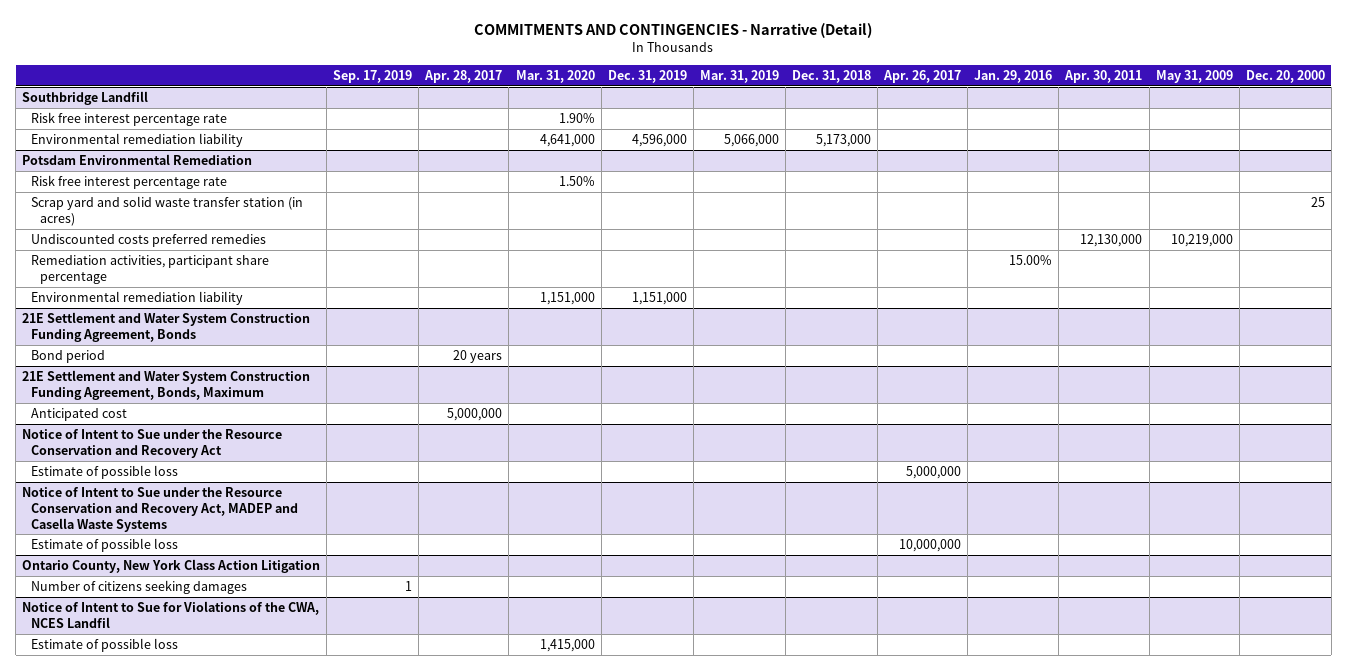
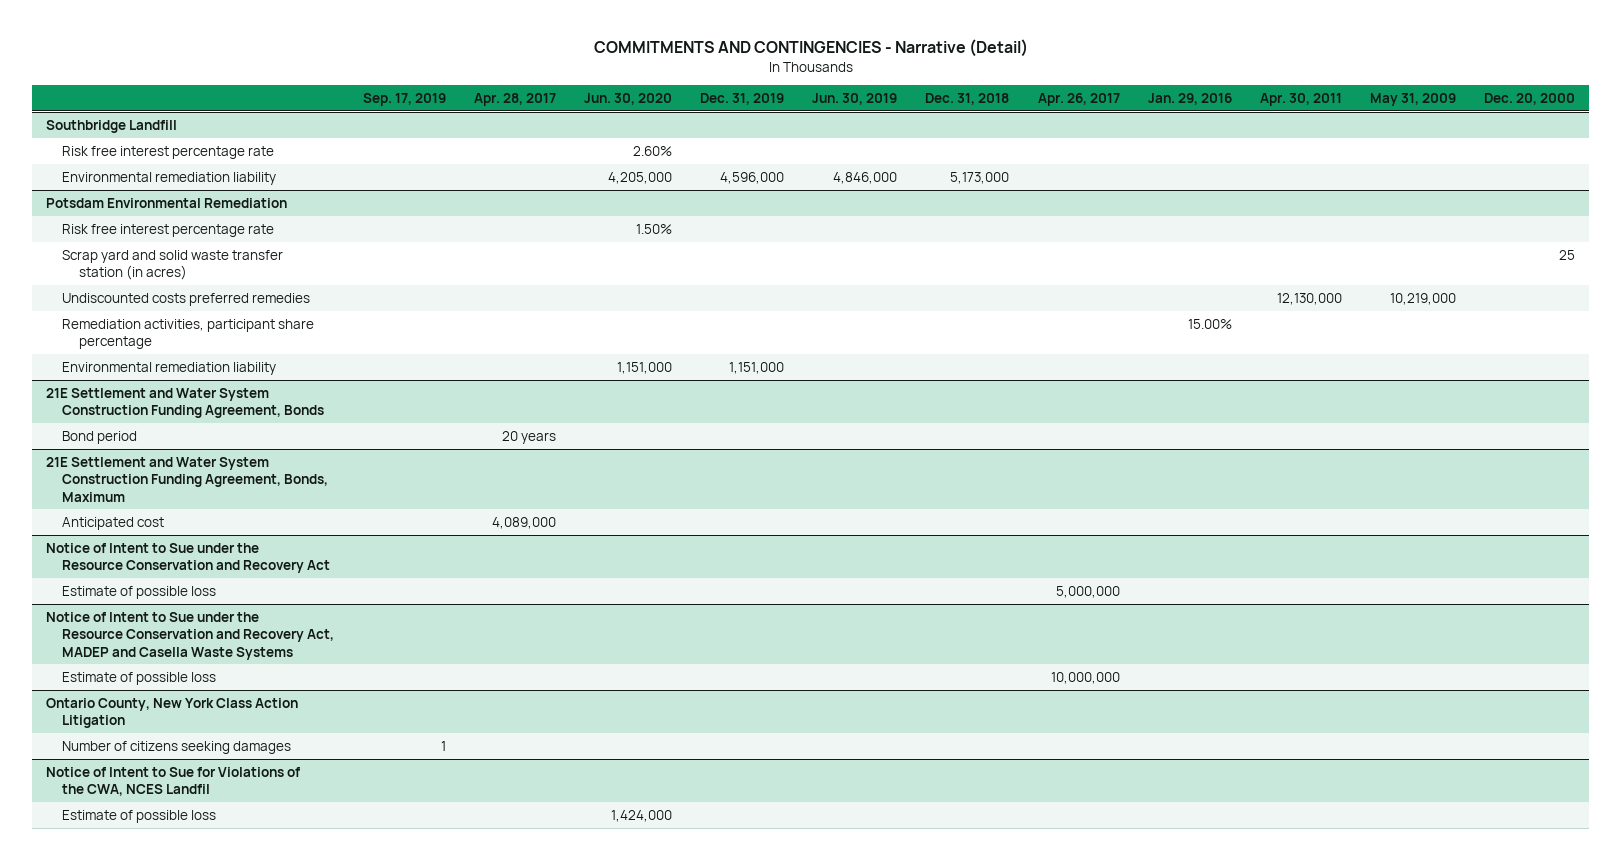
[515,69,595,83] Mar. 31, 2020 -> none
[699,69,779,83] Mar. 31, 2019 -> none
none -> [583,93,672,106] Jun. 30, 2020
none -> [812,93,898,106] Jun. 30, 2019
[447,407,503,421] 5,000,000 -> [491,516,556,529] 4,089,000

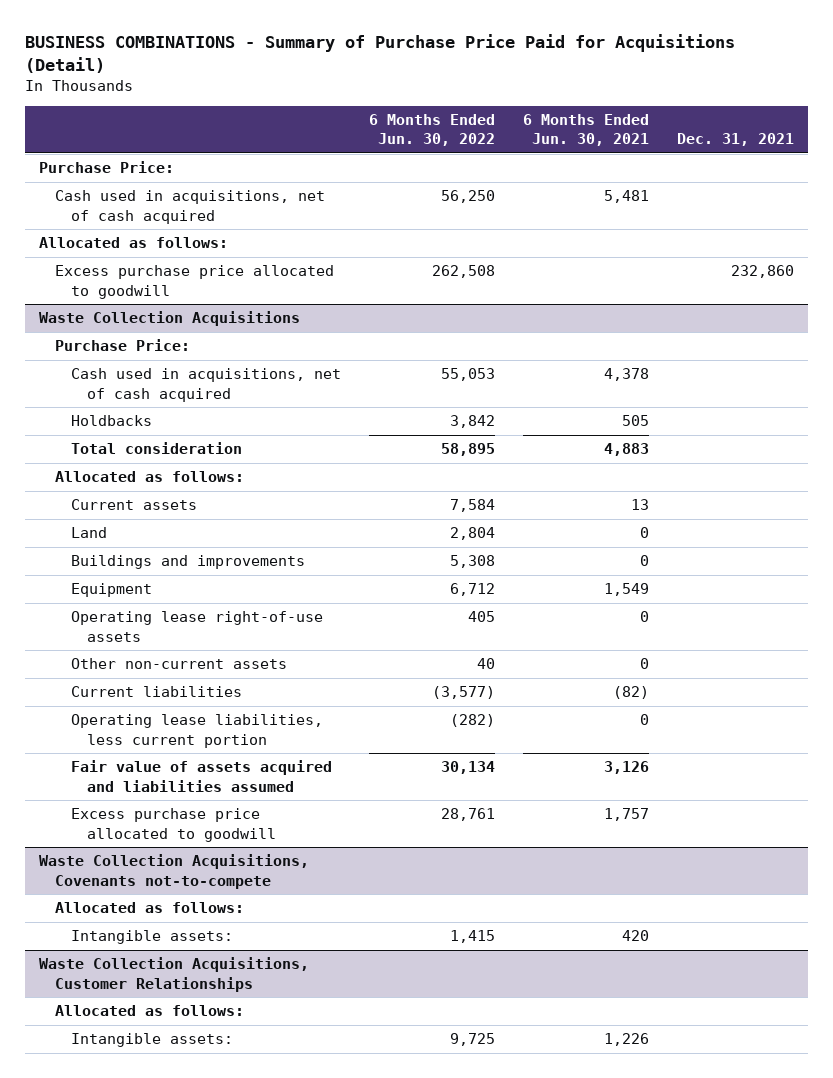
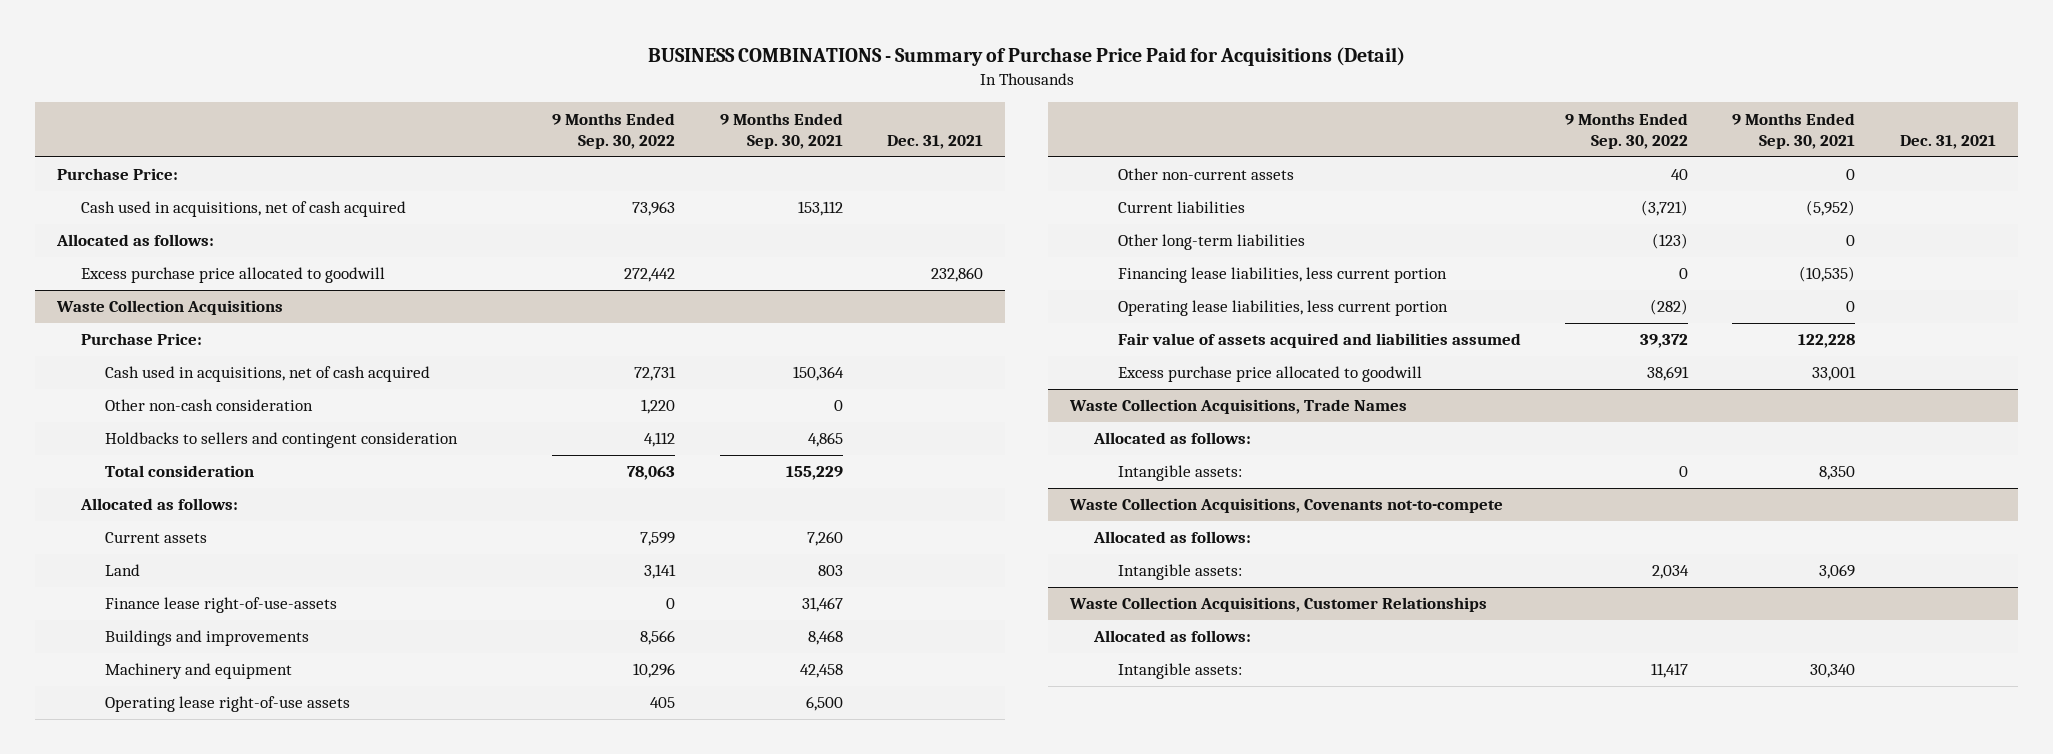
[369,114,496,147] 6 Months Ended Jun. 30, 2022 -> none
[523,114,650,147] 6 Months Ended Jun. 30, 2021 -> none
none -> [552,112,676,150] 9 Months Ended Sep. 30, 2022
none -> [719,112,843,150] 9 Months Ended Sep. 30, 2021
none -> [104,399,313,412] Other non-cash consideration
[71,415,153,427] Holdbacks -> [104,432,458,449] Holdbacks to sellers and contingent consideration
none -> [104,597,337,614] Finance lease right-of-use-assets
[71,583,153,598] Equipment -> [104,663,292,680] Machinery and equipment
none -> [1117,234,1305,251] Other long-term liabilities
none -> [1117,267,1447,284] Financing lease liabilities, less current portion
none -> [1069,399,1408,415] Waste Collection Acquisitions, Trade Names
none -> [1092,432,1251,445] Allocated as follows:
none -> [1117,465,1242,482] Intangible assets:

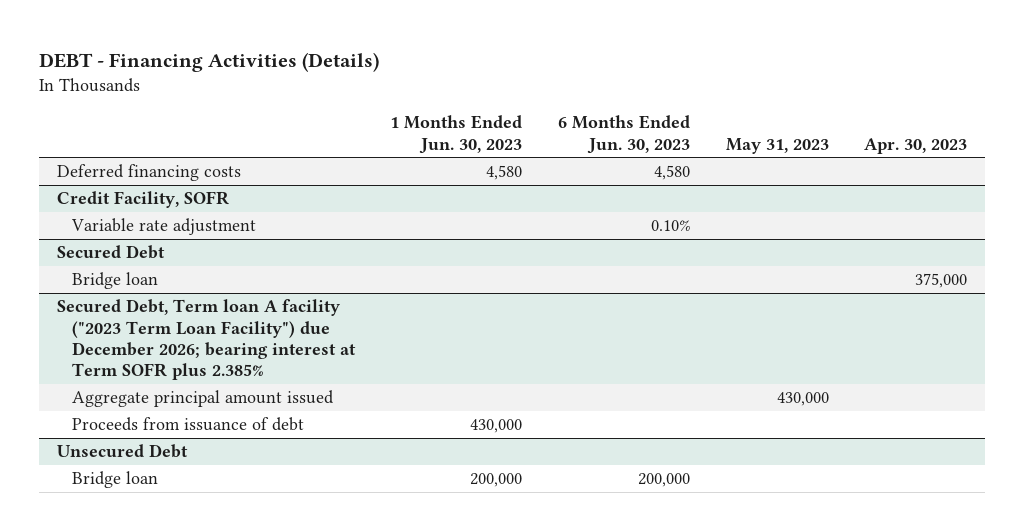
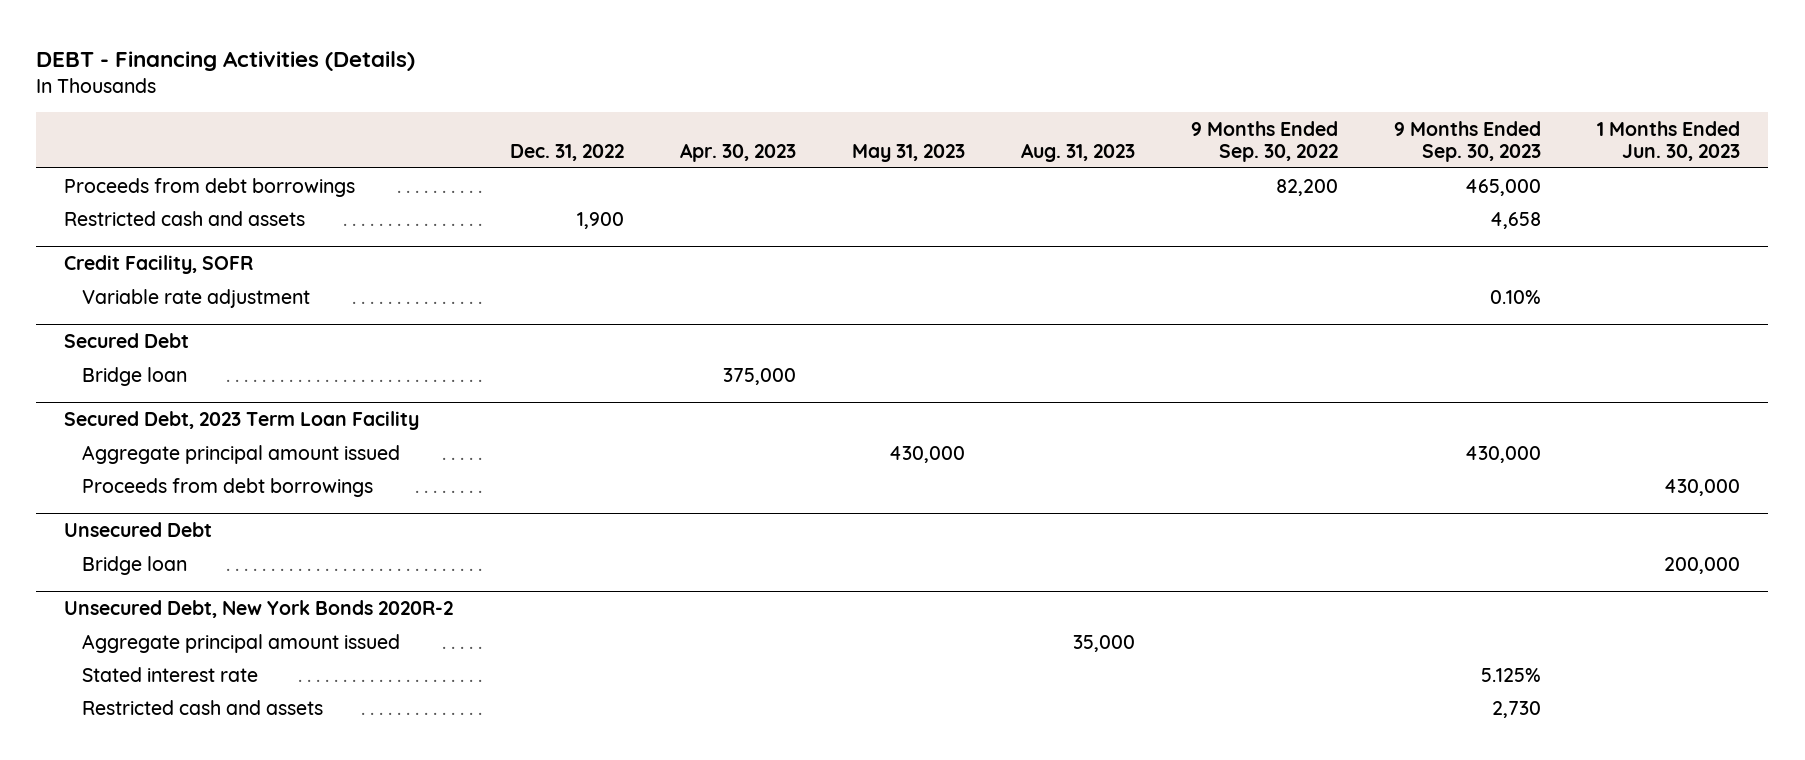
[558,115,691,154] 6 Months Ended Jun. 30, 2023 -> none
none -> [509,144,624,162] Dec. 31, 2022
none -> [1020,143,1135,163] Aug. 31, 2023
none -> [1191,120,1339,163] 9 Months Ended Sep. 30, 2022
none -> [1394,120,1542,163] 9 Months Ended Sep. 30, 2023
[57,164,242,182] Deferred financing costs -> none
none -> [64,177,356,197] Proceeds from debt borrowings
none -> [64,210,306,226] Restricted cash and assets
[57,299,356,381] Secured Debt, Term loan A facility ("2023 Term Loan Facility") due December 2026; bearing interest at Term SOFR plus 2.385% -> [64,410,420,430] Secured Debt, 2023 Term Loan Facility
[71,417,304,432] Proceeds from issuance of debt -> [81,477,373,497] Proceeds from debt borrowings
none -> [64,599,454,618] Unsecured Debt, New York Bonds 2020R-2
none -> [81,633,400,653] Aggregate principal amount issued
none -> [81,666,258,682] Stated interest rate
none -> [81,699,323,715] Restricted cash and assets

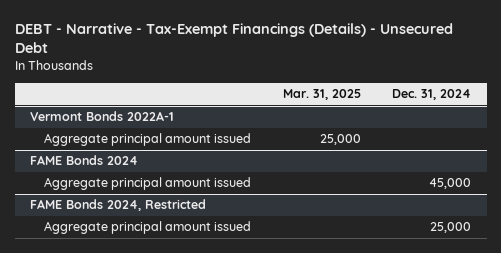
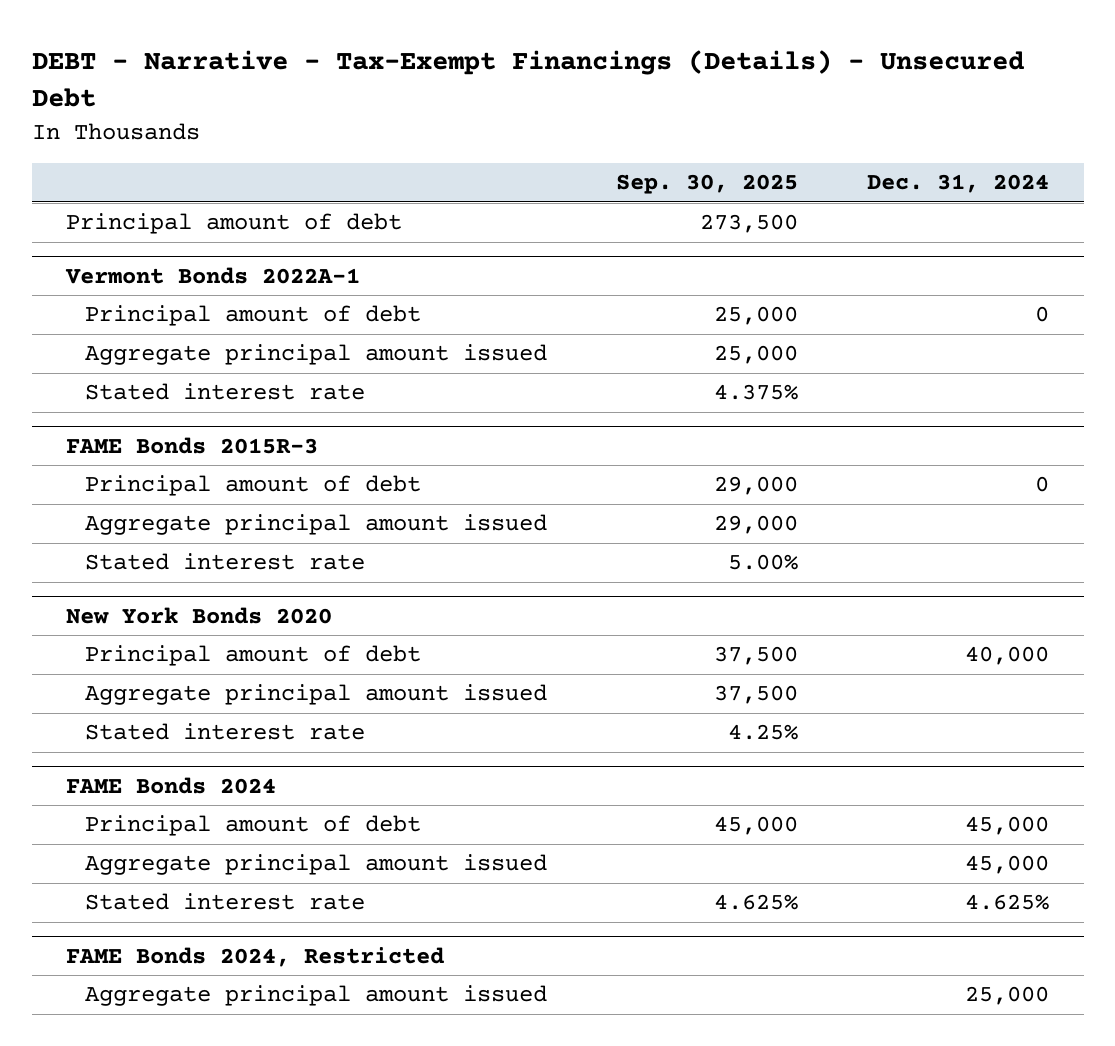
[282,89,361,101] Mar. 31, 2025 -> none
none -> [616,174,799,195] Sep. 30, 2025
none -> [66,213,403,235] Principal amount of debt
none -> [85,305,422,327] Principal amount of debt
none -> [85,383,366,401] Stated interest rate
none -> [66,436,319,454] FAME Bonds 2015R-3
none -> [85,475,422,497] Principal amount of debt
none -> [85,514,548,536] Aggregate principal amount issued
none -> [85,553,366,571] Stated interest rate
none -> [66,606,333,624] New York Bonds 2020
none -> [85,645,422,667] Principal amount of debt
none -> [85,684,548,706] Aggregate principal amount issued
none -> [85,723,366,741] Stated interest rate
none -> [85,815,422,837] Principal amount of debt
none -> [85,893,366,911] Stated interest rate

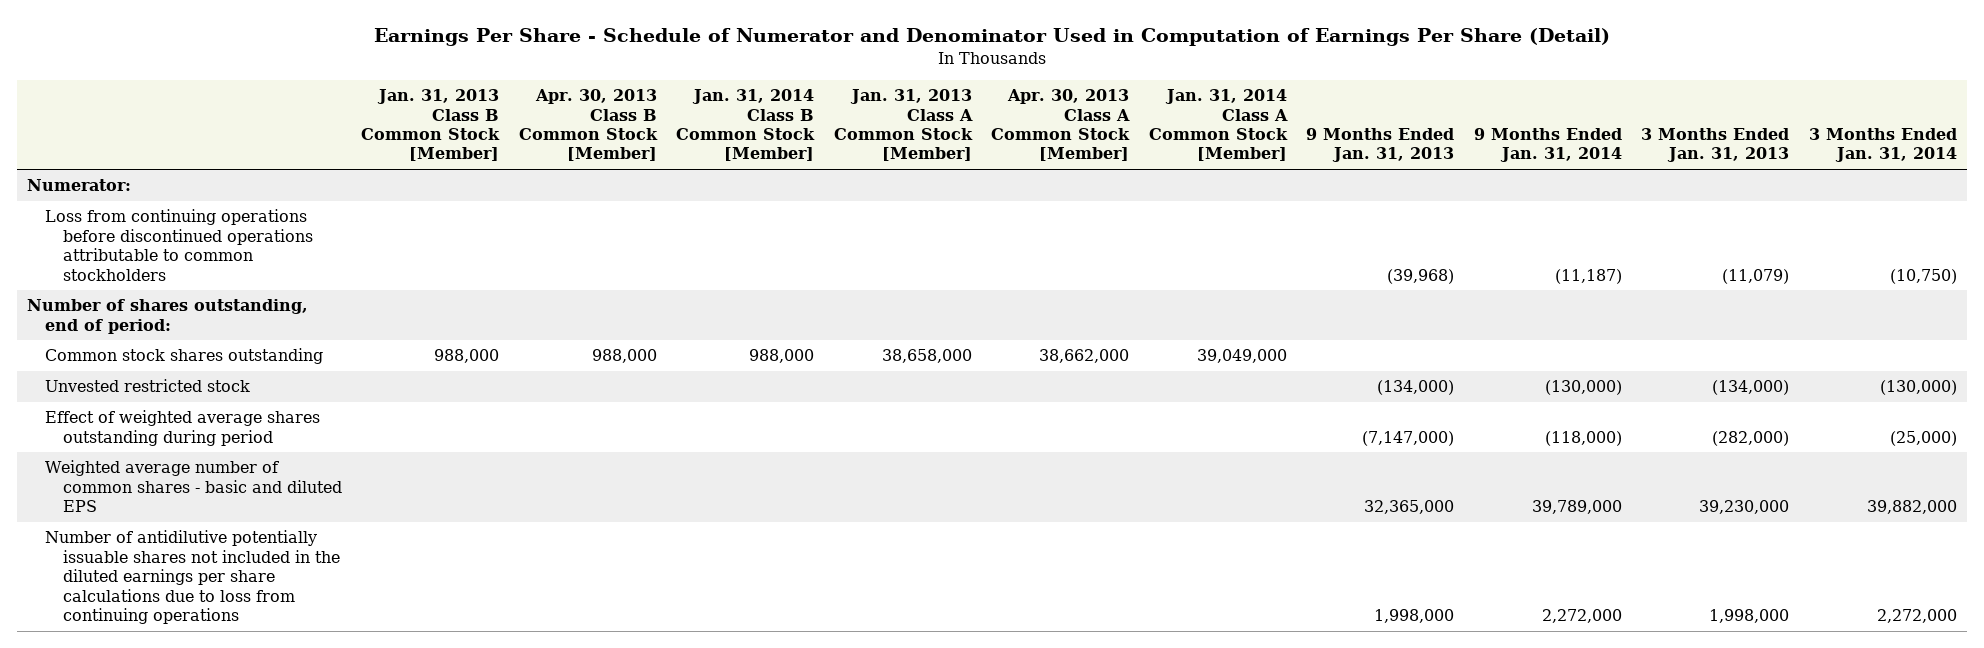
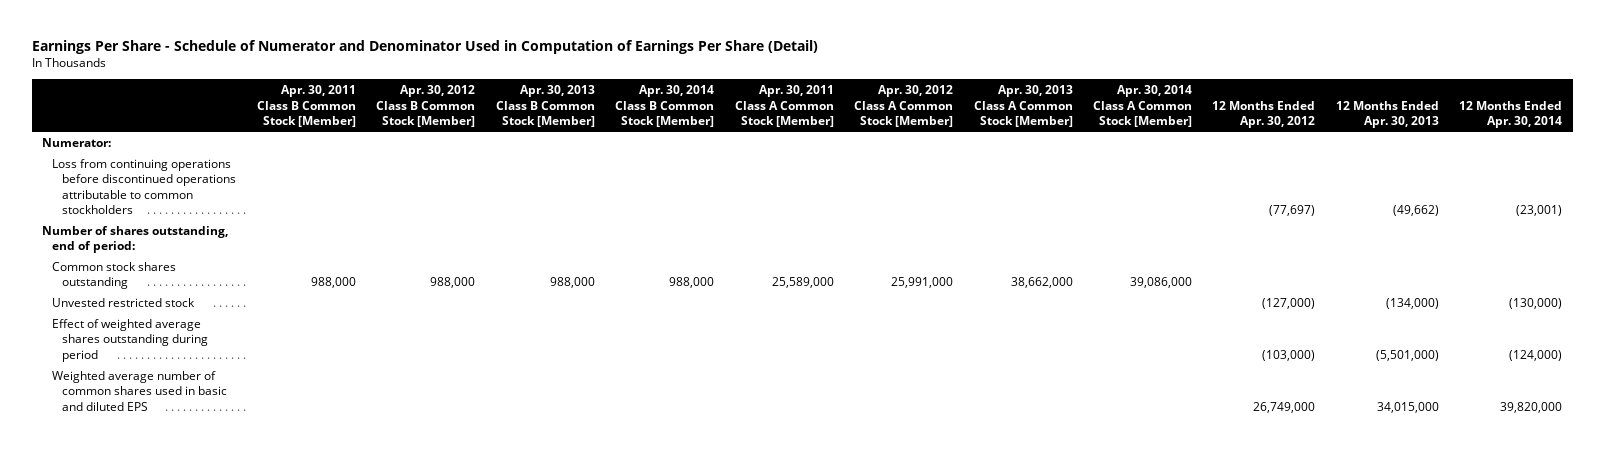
[361,89,501,162] Jan. 31, 2013 Class B Common Stock [Member] -> none
[676,89,816,162] Jan. 31, 2014 Class B Common Stock [Member] -> none
[833,89,973,162] Jan. 31, 2013 Class A Common Stock [Member] -> none
[1148,89,1288,162] Jan. 31, 2014 Class A Common Stock [Member] -> none
[1306,128,1455,163] 9 Months Ended Jan. 31, 2013 -> none
[1473,128,1622,163] 9 Months Ended Jan. 31, 2014 -> none
[1641,128,1790,163] 3 Months Ended Jan. 31, 2013 -> none
[1808,128,1957,163] 3 Months Ended Jan. 31, 2014 -> none
none -> [256,84,356,128] Apr. 30, 2011 Class B Common Stock [Member]
none -> [376,84,476,128] Apr. 30, 2012 Class B Common Stock [Member]
none -> [615,84,715,128] Apr. 30, 2014 Class B Common Stock [Member]
none -> [734,84,834,128] Apr. 30, 2011 Class A Common Stock [Member]
none -> [854,84,954,128] Apr. 30, 2012 Class A Common Stock [Member]
none -> [1093,84,1193,128] Apr. 30, 2014 Class A Common Stock [Member]
none -> [1212,100,1316,129] 12 Months Ended Apr. 30, 2012
none -> [1335,100,1439,129] 12 Months Ended Apr. 30, 2013
none -> [1459,100,1563,129] 12 Months Ended Apr. 30, 2014
[44,530,340,624] Number of antidilutive potentially issuable shares not included in the diluted earnings per share calculations due to loss from continuing operations -> none
[44,460,342,513] Weighted average number of common shares - basic and diluted EPS -> [52,370,228,411] Weighted average number of common shares used in basic and diluted EPS

